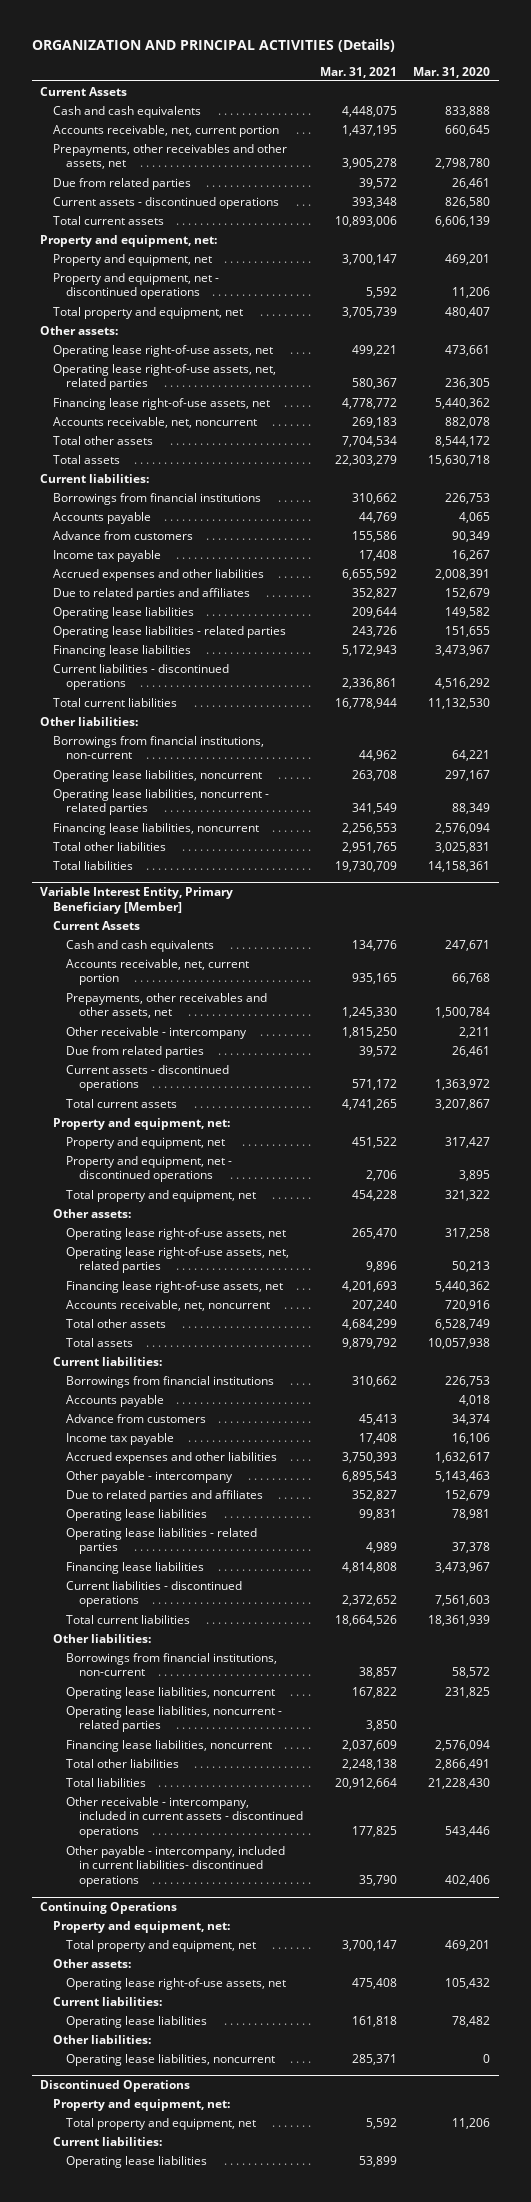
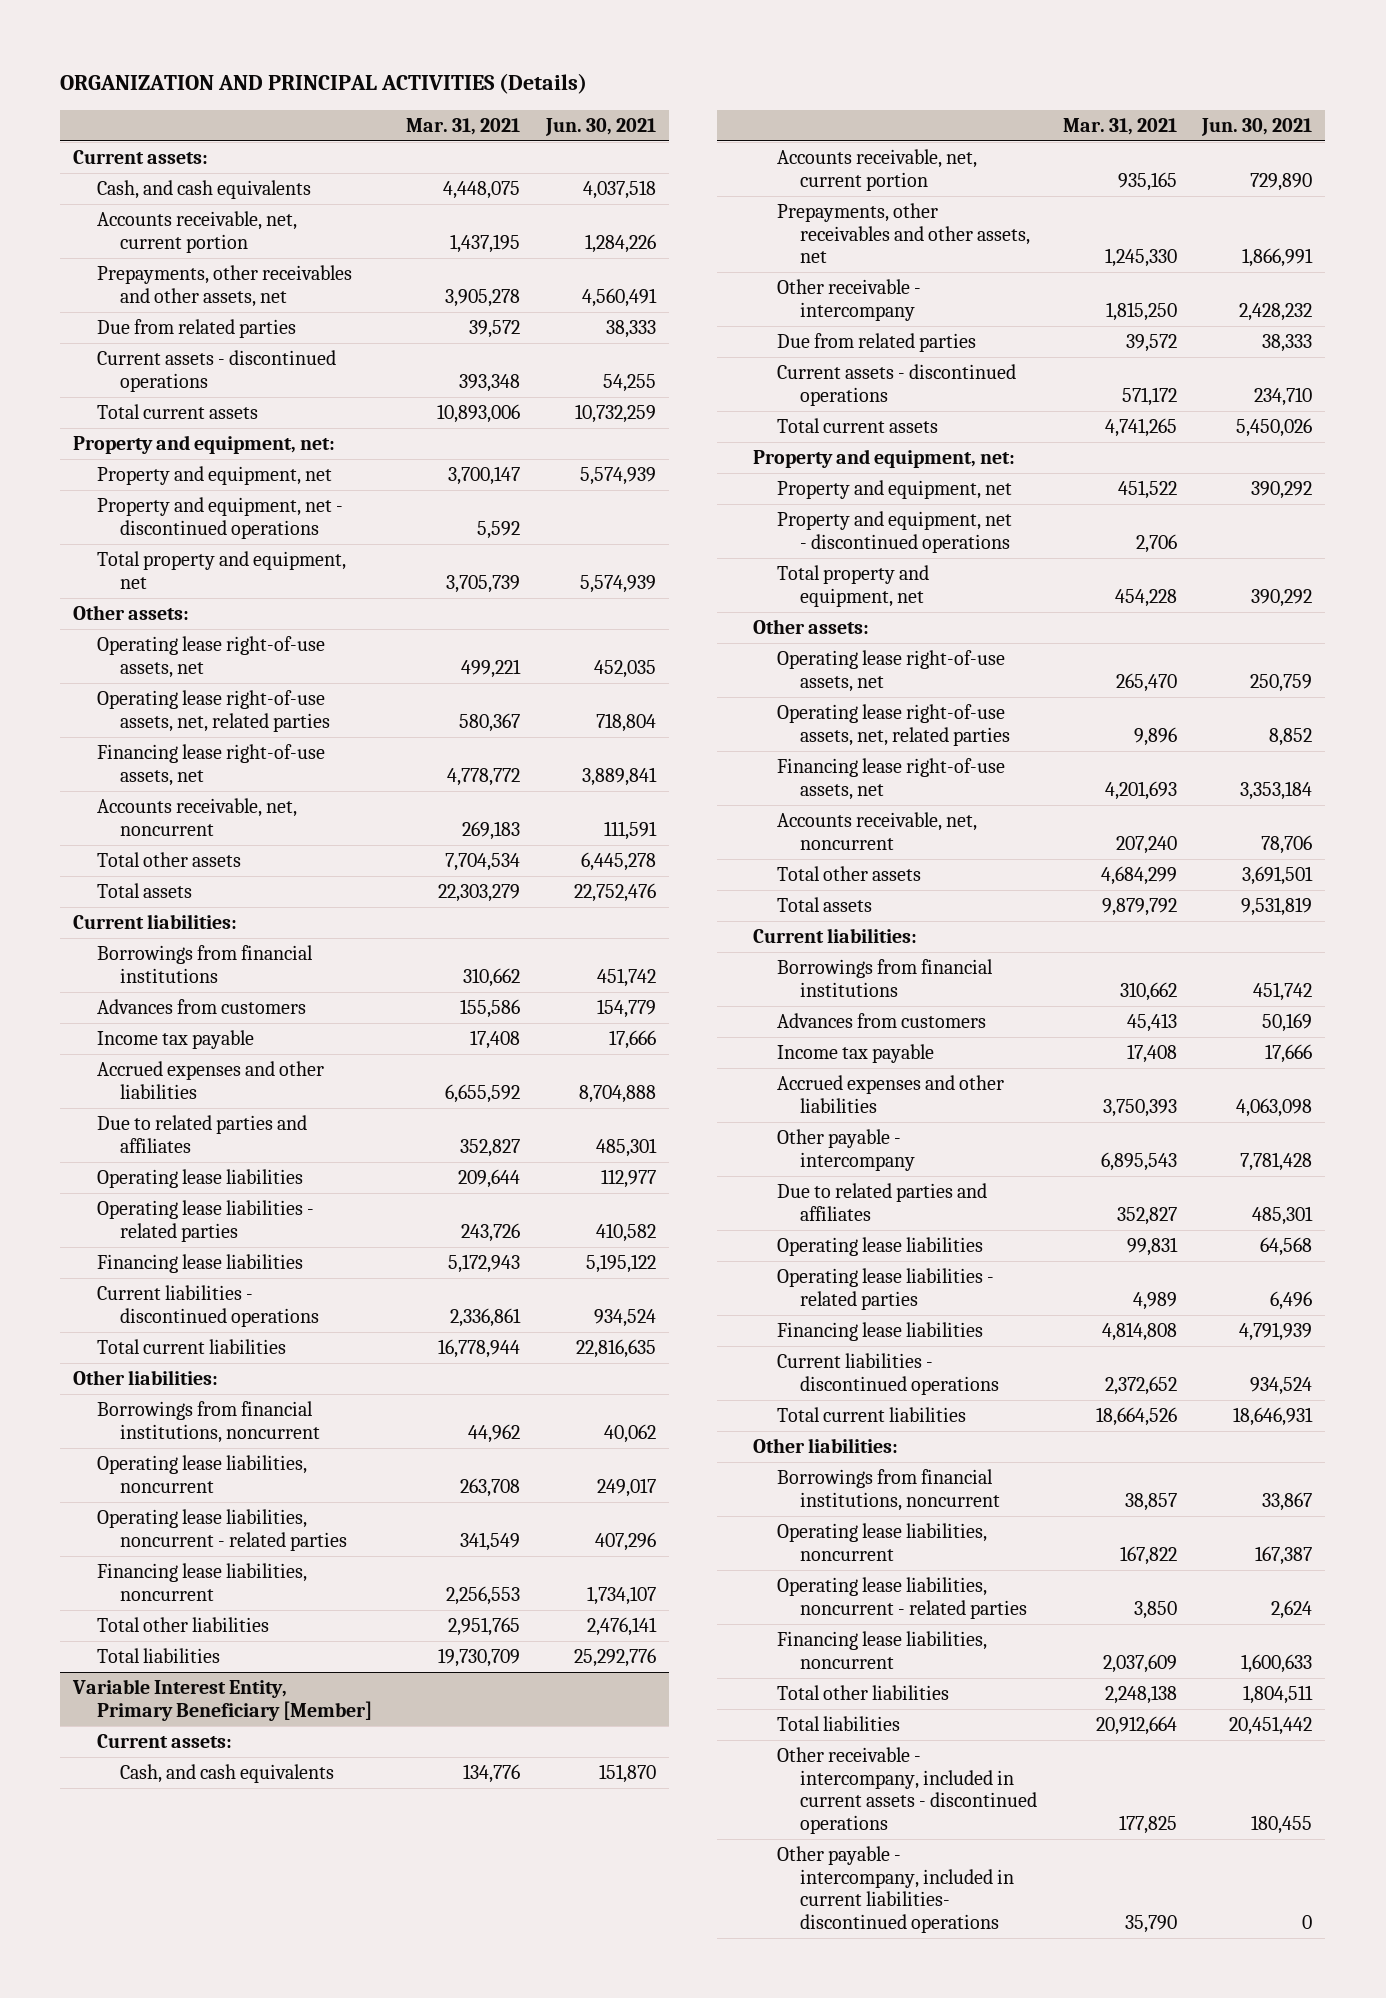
[413,66,491,78] Mar. 31, 2020 -> none
none -> [544,117,656,136] Jun. 30, 2021
[40,86,128,96] Current Assets -> [73,150,209,165] Current assets:
[53,105,202,118] Cash and cash equivalents -> [96,180,311,200] Cash, and cash equivalents
[53,511,152,524] Accounts payable -> none
[53,530,194,540] Advance from customers -> [96,999,306,1015] Advances from customers
[53,735,265,760] Borrowings from financial institutions, non-current -> [96,1401,321,1443] Borrowings from financial institutions, noncurrent
[53,920,141,930] Current Assets -> [96,1734,232,1749] Current assets:
[65,939,214,952] Cash and cash equivalents -> [120,1764,335,1784] Cash, and cash equivalents
[65,1394,164,1407] Accounts payable -> none
[65,1413,206,1423] Advance from customers -> [776,1013,986,1029] Advances from customers
[65,1652,277,1677] Borrowings from financial institutions, non-current -> [776,1469,1001,1511] Borrowings from financial institutions, noncurrent
[40,1902,178,1915] Continuing Operations -> none
[53,1920,231,1933] Property and equipment, net: -> none
[65,1939,256,1952] Total property and equipment, net -> none
[53,1958,132,1968] Other assets: -> none
[65,1977,286,1990] Operating lease right-of-use assets, net -> none
[53,1996,163,2006] Current liabilities: -> none
[65,2015,207,2028] Operating lease liabilities -> none
[53,2034,152,2044] Other liabilities: -> none
[65,2053,275,2066] Operating lease liabilities, noncurrent -> none
[40,2080,191,2093] Discontinued Operations -> none
[53,2098,231,2111] Property and equipment, net: -> none
[65,2117,256,2130] Total property and equipment, net -> none
[53,2136,163,2146] Current liabilities: -> none
[65,2155,207,2168] Operating lease liabilities -> none

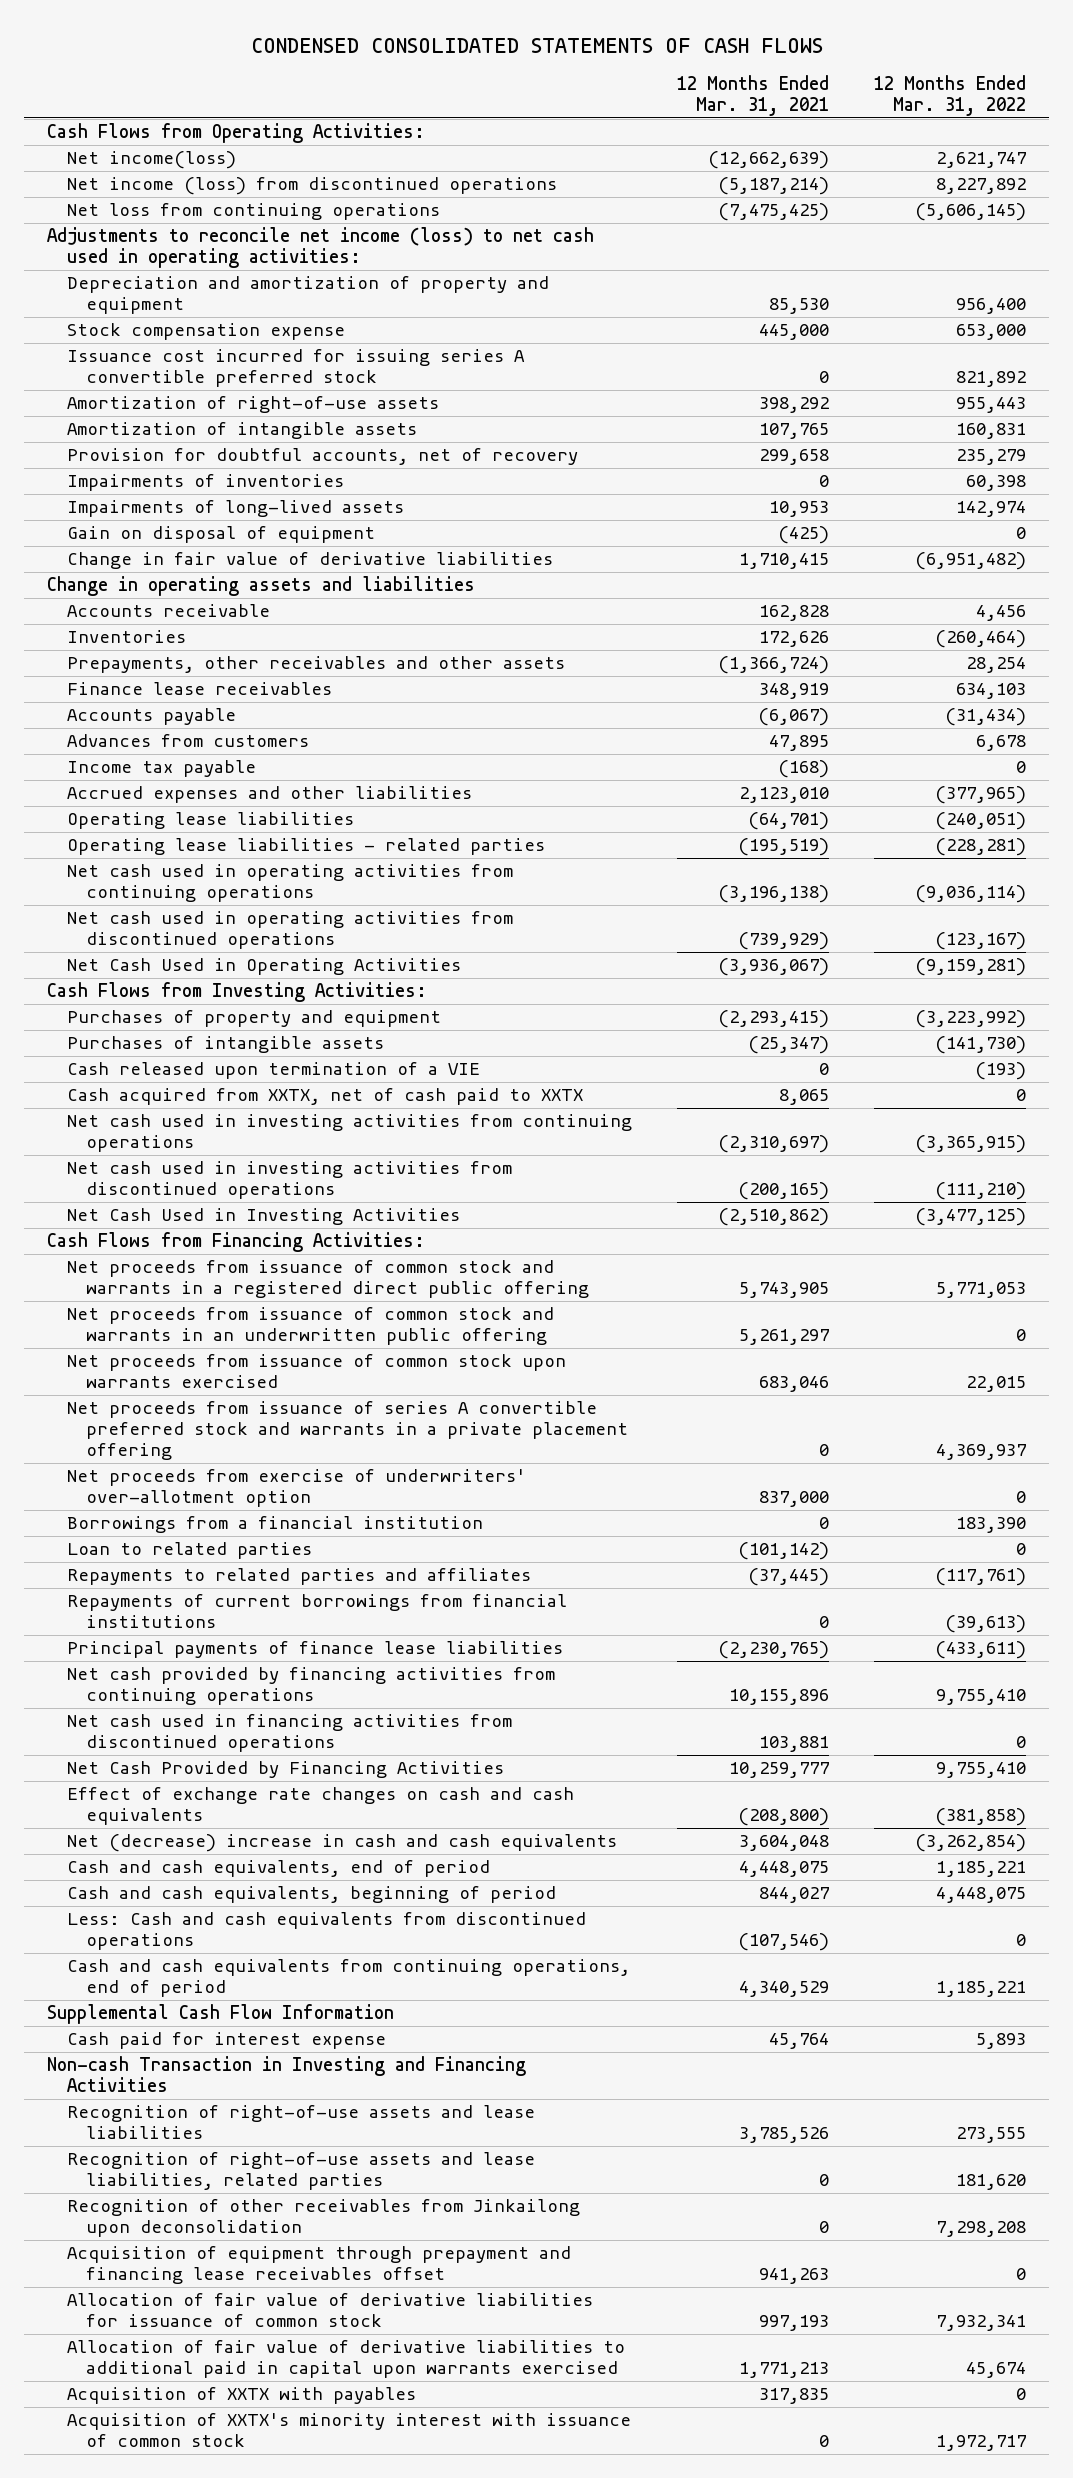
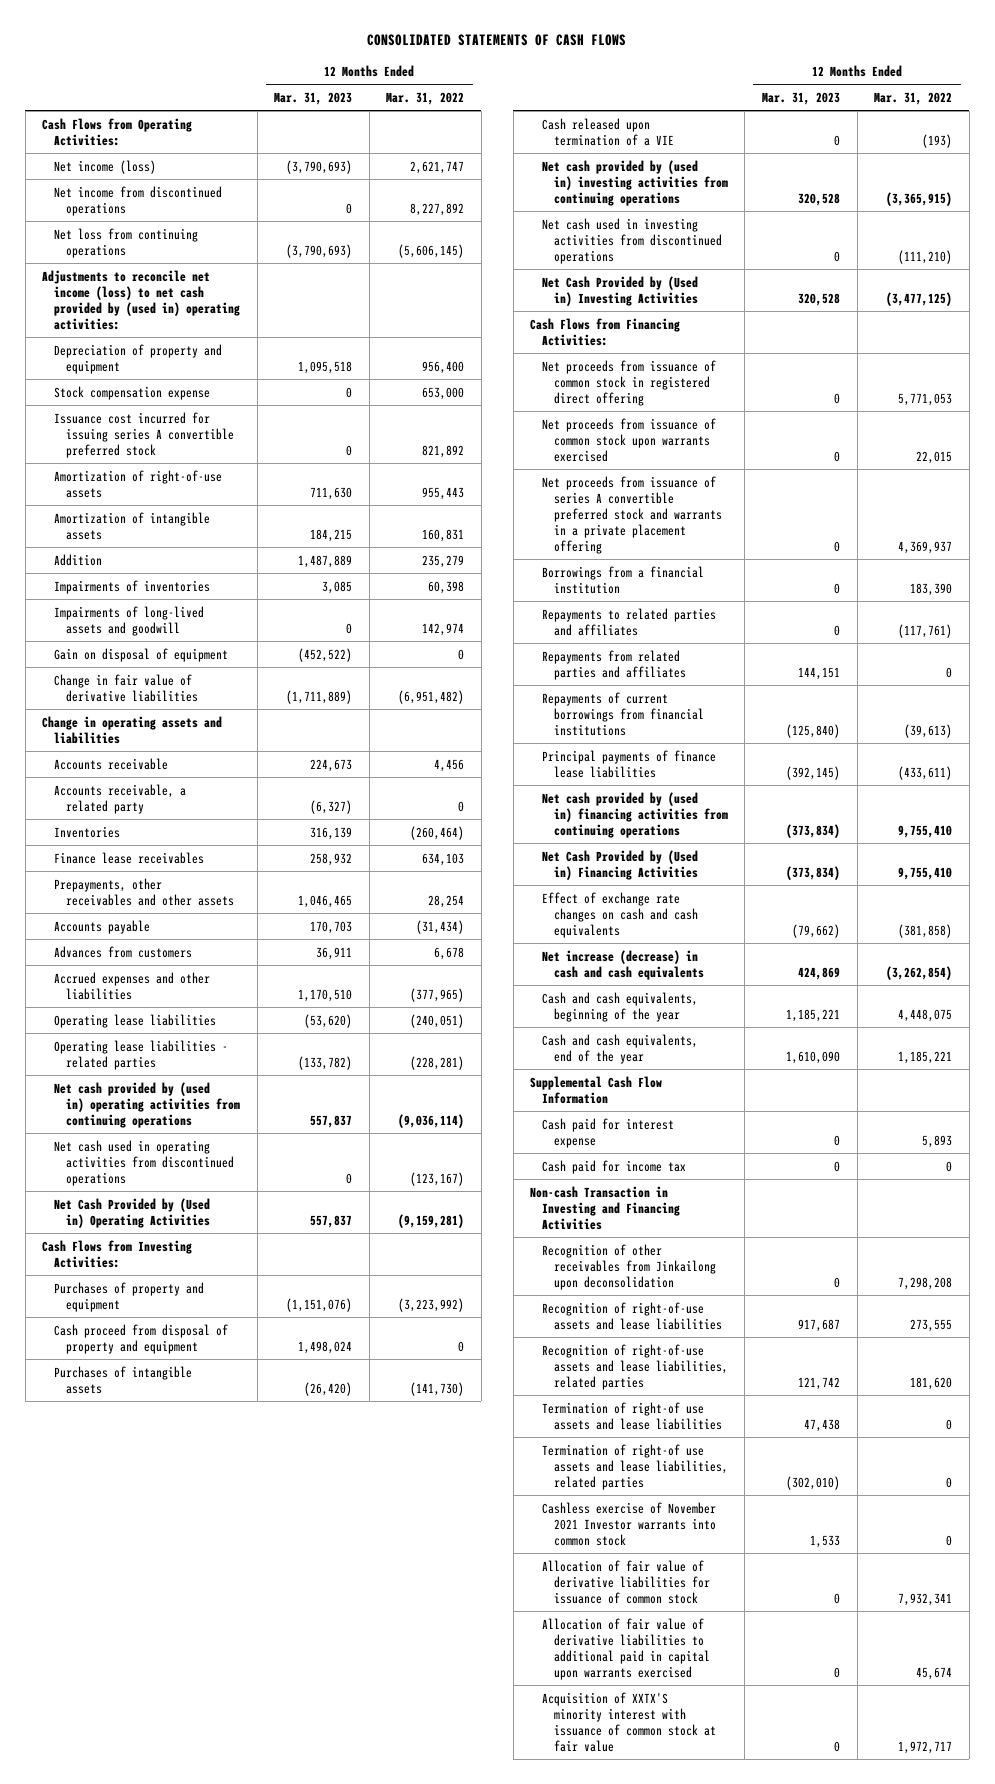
[250,37,823,53] CONDENSED CONSOLIDATED STATEMENTS OF CASH FLOWS -> [367,34,627,47] CONSOLIDATED STATEMENTS OF CASH FLOWS
[676,75,829,117] 12 Months Ended Mar. 31, 2021 -> none
none -> [274,91,353,105] Mar. 31, 2023
[66,151,236,170] Net income(loss) -> [54,159,157,174] Net income (loss)
[66,177,557,196] Net income (loss) from discontinued operations -> [54,185,223,216] Net income from discontinued operations
[46,227,594,269] Adjustments to reconcile net income (loss) to net cash used in operating activities: -> [42,269,241,330] Adjustments to reconcile net income (loss) to net cash provided by (used in) operating activities:
[66,276,549,315] Depreciation and amortization of property and equipment -> [54,343,223,374] Depreciation of property and equipment
[66,448,578,466] Provision for doubtful accounts, net of recovery -> [54,553,103,566] Addition
[66,500,404,518] Impairments of long-lived assets -> [54,605,205,636] Impairments of long-lived assets and goodwill
none -> [54,783,187,814] Accounts receivable, a related party
[66,656,565,674] Prepayments, other receivables and other assets -> [54,877,234,906] Prepayments, other receivables and other assets
[66,760,256,778] Income tax payable -> none
[66,864,513,903] Net cash used in operating activities from continuing operations -> [54,1081,240,1128] Net cash provided by (used in) operating activities from continuing operations
[66,958,461,976] Net Cash Used in Operating Activities -> [54,1197,211,1228] Net Cash Provided by (Used in) Operating Activities
none -> [54,1323,229,1354] Cash proceed from disposal of property and equipment
[66,1088,583,1106] Cash acquired from XXTX, net of cash paid to XXTX -> none
[66,1114,632,1153] Net cash used in investing activities from continuing operations -> [541,159,728,206] Net cash provided by (used in) investing activities from continuing operations
[66,1208,460,1226] Net Cash Used in Investing Activities -> [541,275,698,306] Net Cash Provided by (Used in) Investing Activities
[66,1307,554,1346] Net proceeds from issuance of common stock and warrants in an underwritten public offering -> none
[66,1260,590,1299] Net proceeds from issuance of common stock and warrants in a registered direct public offering -> [541,359,716,406] Net proceeds from issuance of common stock in registered direct offering
[66,1469,526,1508] Net proceeds from exercise of underwriters' over-allotment option -> none
[66,1542,312,1560] Loan to related parties -> none
none -> [541,649,686,680] Repayments from related parties and affiliates
[66,1714,512,1753] Net cash used in financing activities from discontinued operations -> none
[66,1667,555,1706] Net cash provided by financing activities from continuing operations -> [541,791,728,838] Net cash provided by (used in) financing activities from continuing operations
[66,1761,504,1779] Net Cash Provided by Financing Activities -> [541,849,698,880] Net Cash Provided by (Used in) Financing Activities
[66,1912,586,1951] Less: Cash and cash equivalents from discontinued operations -> none
[66,1959,630,1998] Cash and cash equivalents from continuing operations, end of period -> none
[66,1834,617,1853] Net (decrease) increase in cash and cash equivalents -> [541,949,704,980] Net increase (decrease) in cash and cash equivalents
[66,1860,490,1878] Cash and cash equivalents, end of period -> [541,991,698,1022] Cash and cash equivalents, beginning of the year
[936,1861,1027,1878] 1,185,221 -> [898,1008,953,1022] 4,448,075
[66,1886,556,1904] Cash and cash equivalents, beginning of period -> [541,1033,698,1064] Cash and cash equivalents, end of the year
[936,1887,1027,1904] 4,448,075 -> [898,1050,953,1064] 1,185,221
none -> [541,1159,686,1174] Cash paid for income tax
[66,2199,580,2238] Recognition of other receivables from Jinkailong upon deconsolidation -> [541,1243,716,1290] Recognition of other receivables from Jinkailong upon deconsolidation
[66,2246,571,2285] Acquisition of equipment through prepayment and financing lease receivables offset -> none
none -> [541,1401,722,1430] Termination of right-of use assets and lease liabilities
none -> [541,1443,728,1490] Termination of right-of use assets and lease liabilities, related parties
none -> [541,1501,716,1546] Cashless exercise of November 2021 Investor warrants into common stock
[66,2387,416,2405] Acquisition of XXTX with payables -> none
[66,2413,631,2448] Acquisition of XXTX's minority interest with issuance of common stock -> [541,1691,716,1752] Acquisition of XXTX'S minority interest with issuance of common stock at fair value

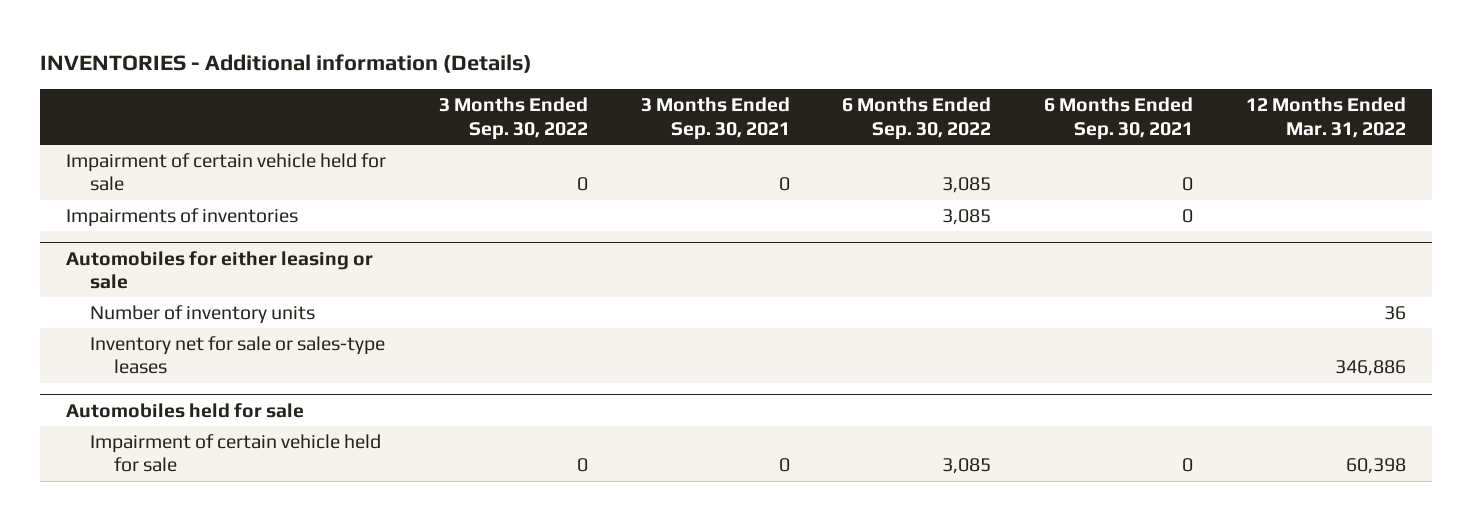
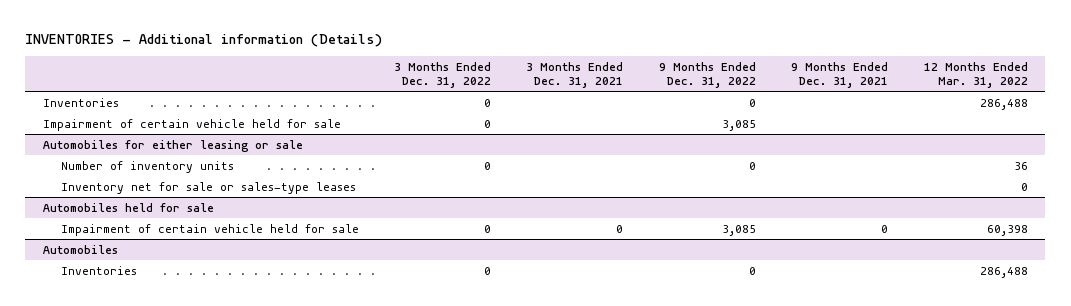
[439,97,589,140] 3 Months Ended Sep. 30, 2022 -> none
[640,97,790,140] 3 Months Ended Sep. 30, 2021 -> none
[842,97,992,140] 6 Months Ended Sep. 30, 2022 -> none
[1044,97,1194,140] 6 Months Ended Sep. 30, 2021 -> none
none -> [394,61,492,88] 3 Months Ended Dec. 31, 2022
none -> [526,61,624,88] 3 Months Ended Dec. 31, 2021
none -> [658,61,756,88] 9 Months Ended Dec. 31, 2022
none -> [791,61,889,88] 9 Months Ended Dec. 31, 2021
none -> [42,97,119,107] Inventories
[66,207,299,227] Impairments of inventories -> none
[1334,360,1406,377] 346,886 -> [1020,182,1028,191] 0
none -> [42,244,118,254] Automobiles
none -> [60,265,137,275] Inventories

